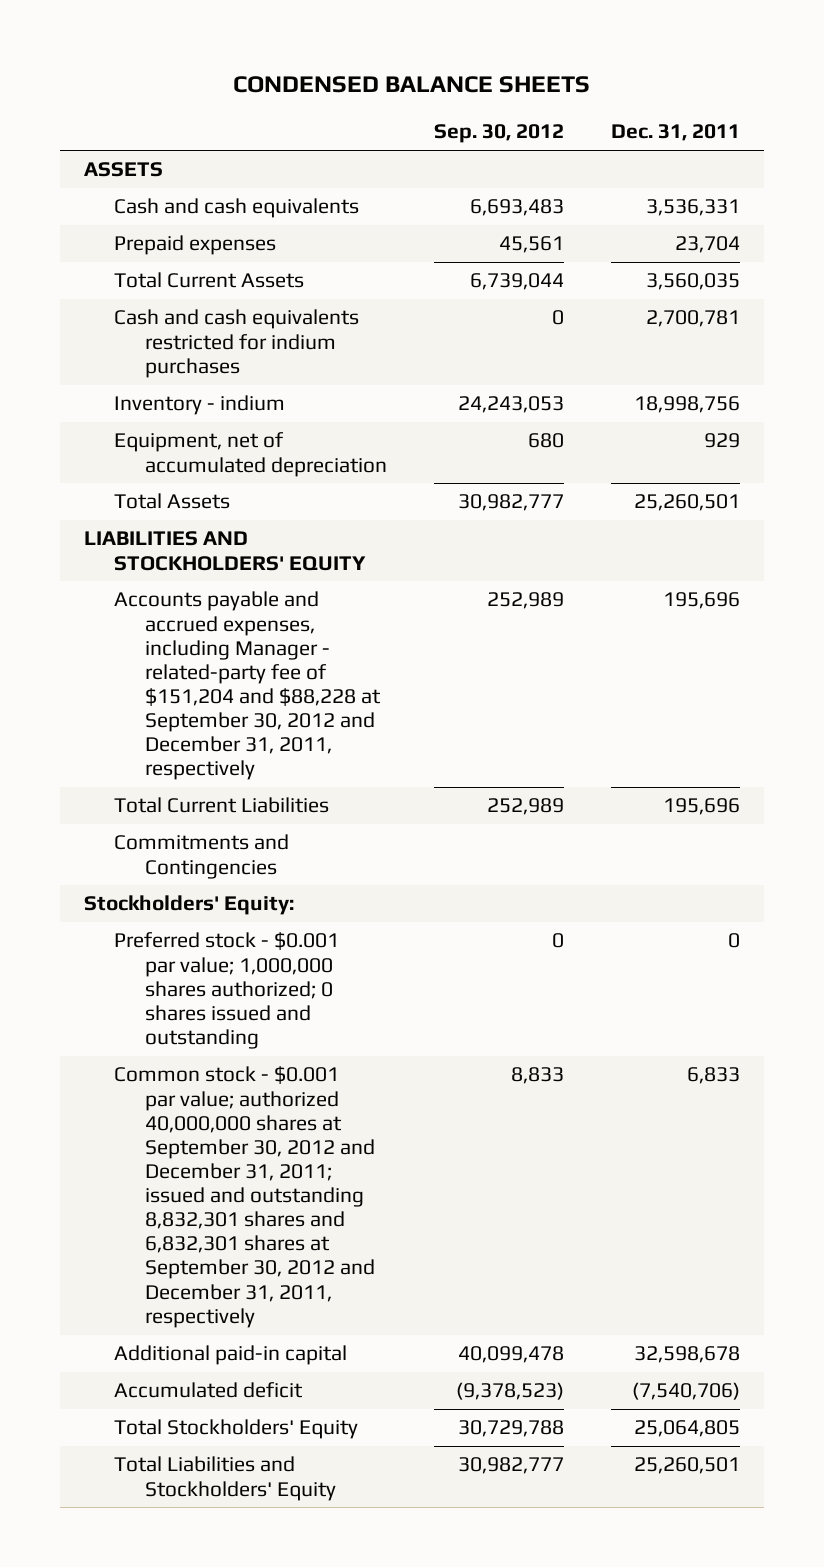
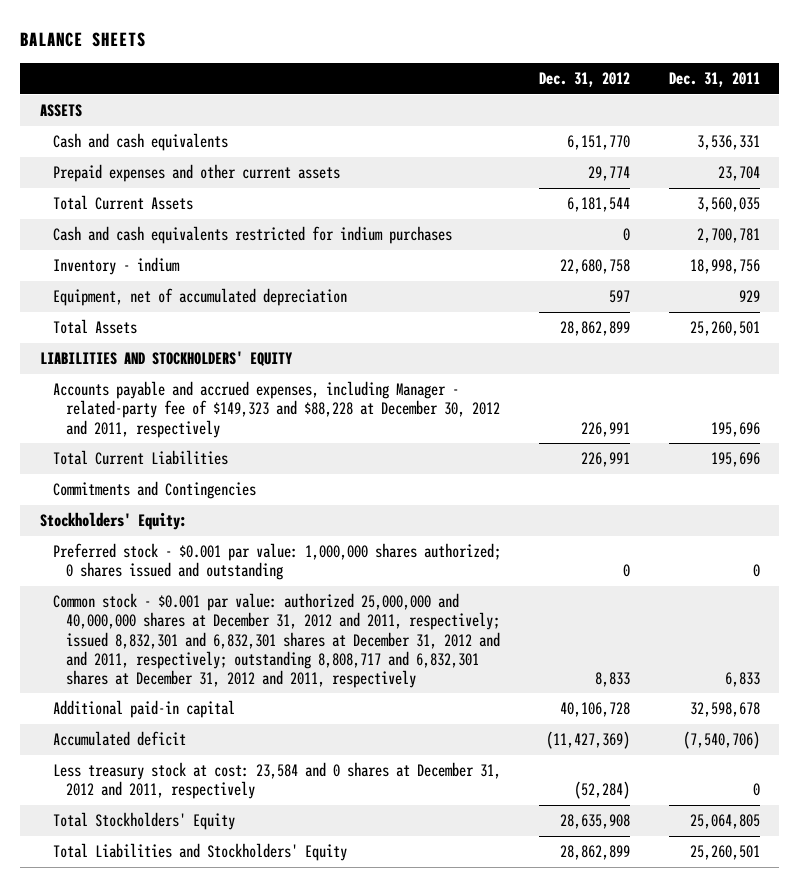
[232,76,590,94] CONDENSED BALANCE SHEETS -> [20,32,147,48] BALANCE SHEETS
[434,124,565,144] Sep. 30, 2012 -> none
none -> [539,71,631,87] Dec. 31, 2012
[114,235,277,256] Prepaid expenses -> [52,164,340,183] Prepaid expenses and other current assets
[114,591,382,781] Accounts payable and accrued expenses, including Manager - related-party fee of $151,204 and $88,228 at September 30, 2012 and December 31, 2011, respectively -> [52,381,500,438] Accounts payable and accrued expenses, including Manager - related-party fee of $149,323 and $88,228 at December 30, 2012 and 2011, respectively
[114,932,340,1049] Preferred stock - $0.001 par value; 1,000,000 shares authorized; 0 shares issued and outstanding -> [52,543,501,581] Preferred stock - $0.001 par value: 1,000,000 shares authorized; 0 shares issued and outstanding
[114,1066,376,1328] Common stock - $0.001 par value; authorized 40,000,000 shares at September 30, 2012 and December 31, 2011; issued and outstanding 8,832,301 shares and 6,832,301 shares at September 30, 2012 and December 31, 2011, respectively -> [52,593,500,688] Common stock - $0.001 par value: authorized 25,000,000 and 40,000,000 shares at December 31, 2012 and 2011, respectively; issued 8,832,301 and 6,832,301 shares at December 31, 2012 and and 2011, respectively; outstanding 8,808,717 and 6,832,301 shares at December 31, 2012 and 2011, respectively
none -> [52,762,501,800] Less treasury stock at cost: 23,584 and 0 shares at December 31, 2012 and 2011, respectively

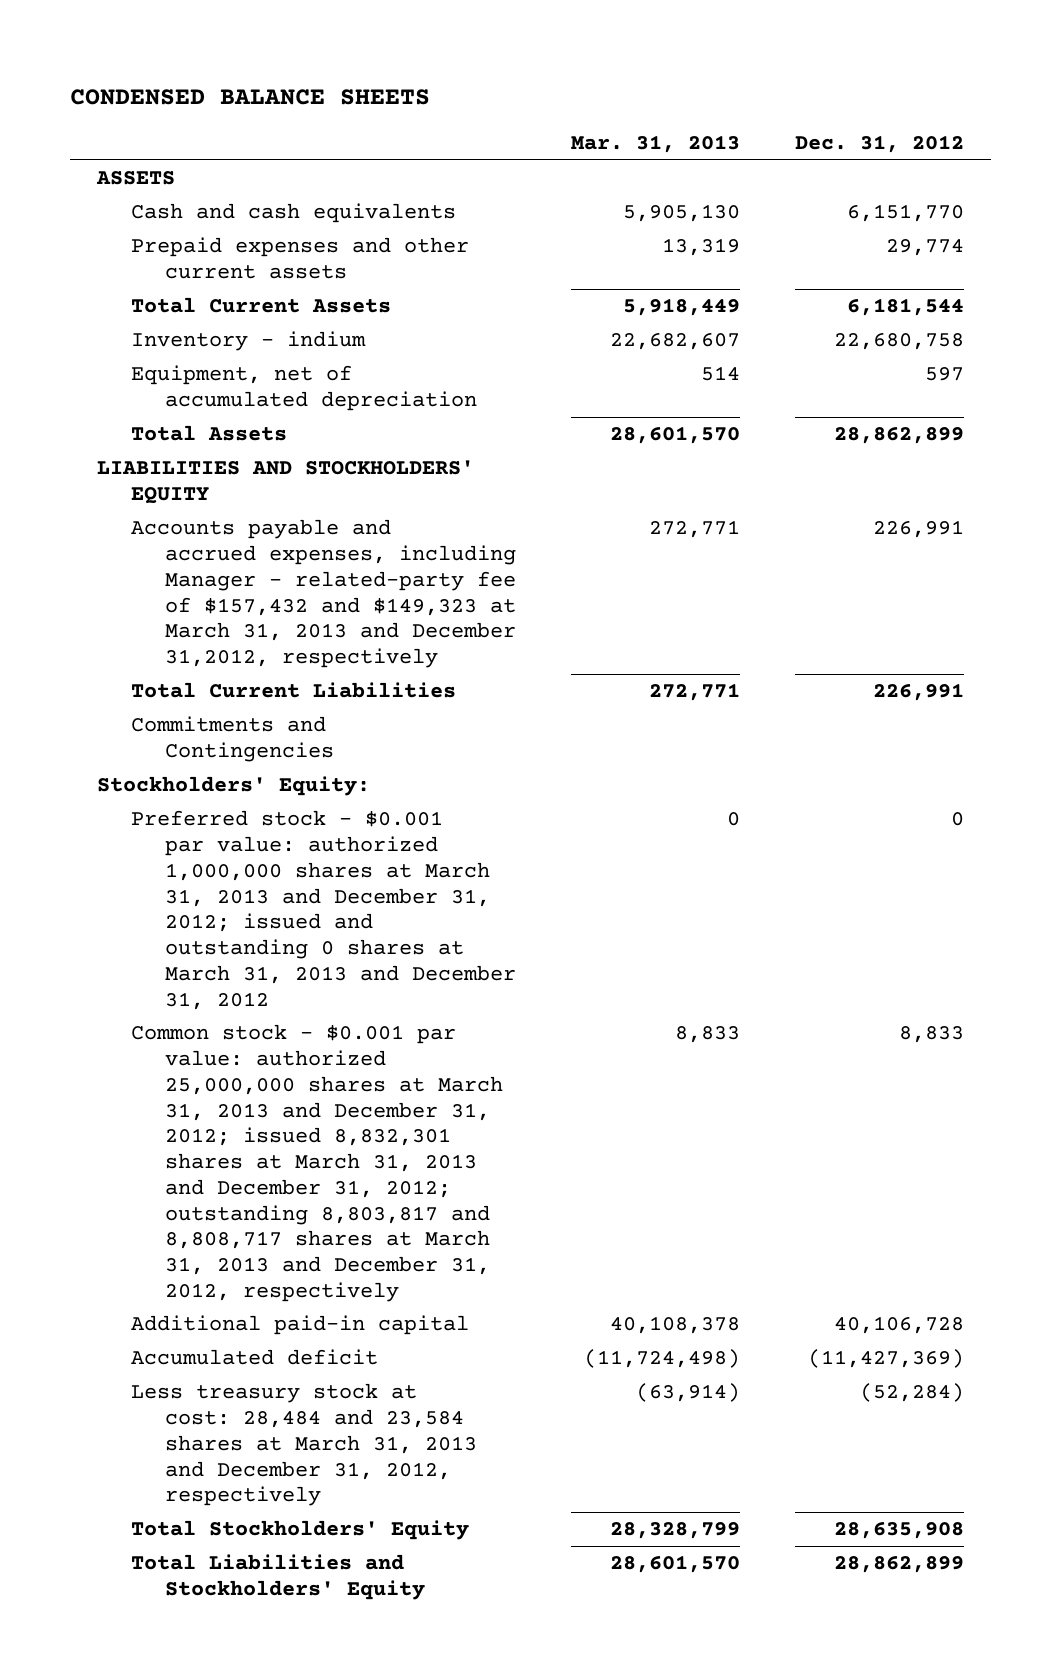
[20,32,147,48] BALANCE SHEETS -> [69,88,430,105] CONDENSED BALANCE SHEETS
[669,71,761,87] Dec. 31, 2011 -> none
none -> [570,134,740,153] Mar. 31, 2013
[52,226,452,245] Cash and cash equivalents restricted for indium purchases -> none
[52,381,500,438] Accounts payable and accrued expenses, including Manager - related-party fee of $149,323 and $88,228 at December 30, 2012 and 2011, respectively -> [130,519,516,669] Accounts payable and accrued expenses, including Manager - related-party fee of $157,432 and $149,323 at March 31, 2013 and December 31,2012, respectively
[52,543,501,581] Preferred stock - $0.001 par value: 1,000,000 shares authorized; 0 shares issued and outstanding -> [130,810,516,1010] Preferred stock - $0.001 par value: authorized 1,000,000 shares at March 31, 2013 and December 31, 2012; issued and outstanding 0 shares at March 31, 2013 and December 31, 2012
[52,593,500,688] Common stock - $0.001 par value: authorized 25,000,000 and 40,000,000 shares at December 31, 2012 and 2011, respectively; issued 8,832,301 and 6,832,301 shares at December 31, 2012 and and 2011, respectively; outstanding 8,808,717 and 6,832,301 shares at December 31, 2012 and 2011, respectively -> [130,1024,503,1302] Common stock - $0.001 par value: authorized 25,000,000 shares at March 31, 2013 and December 31, 2012; issued 8,832,301 shares at March 31, 2013 and December 31, 2012; outstanding 8,803,817 and 8,808,717 shares at March 31, 2013 and December 31, 2012, respectively
[52,762,501,800] Less treasury stock at cost: 23,584 and 0 shares at December 31, 2012 and 2011, respectively -> [130,1383,477,1507] Less treasury stock at cost: 28,484 and 23,584 shares at March 31, 2013 and December 31, 2012, respectively

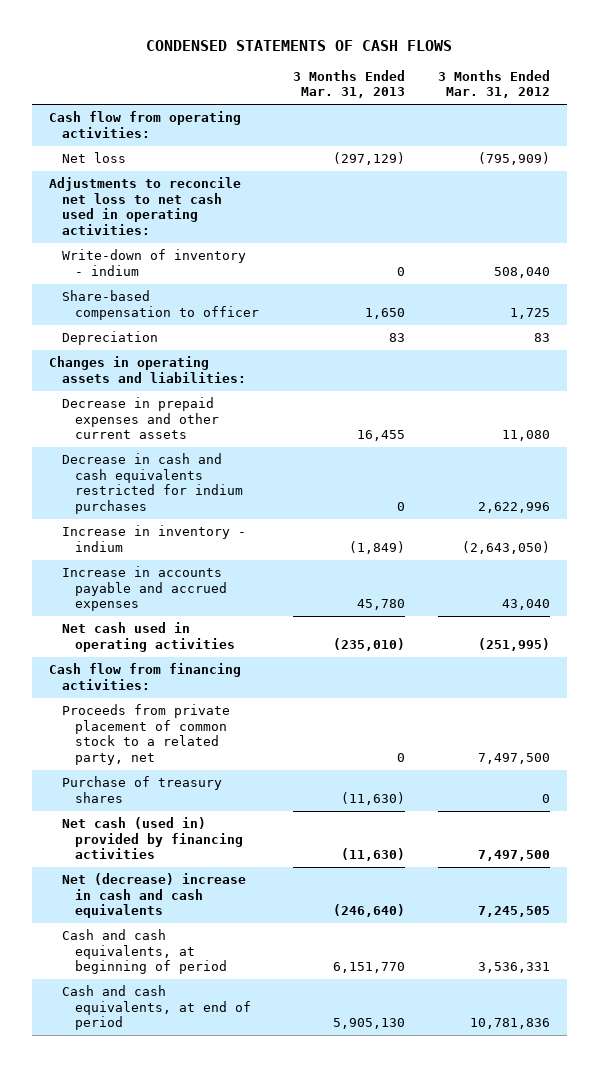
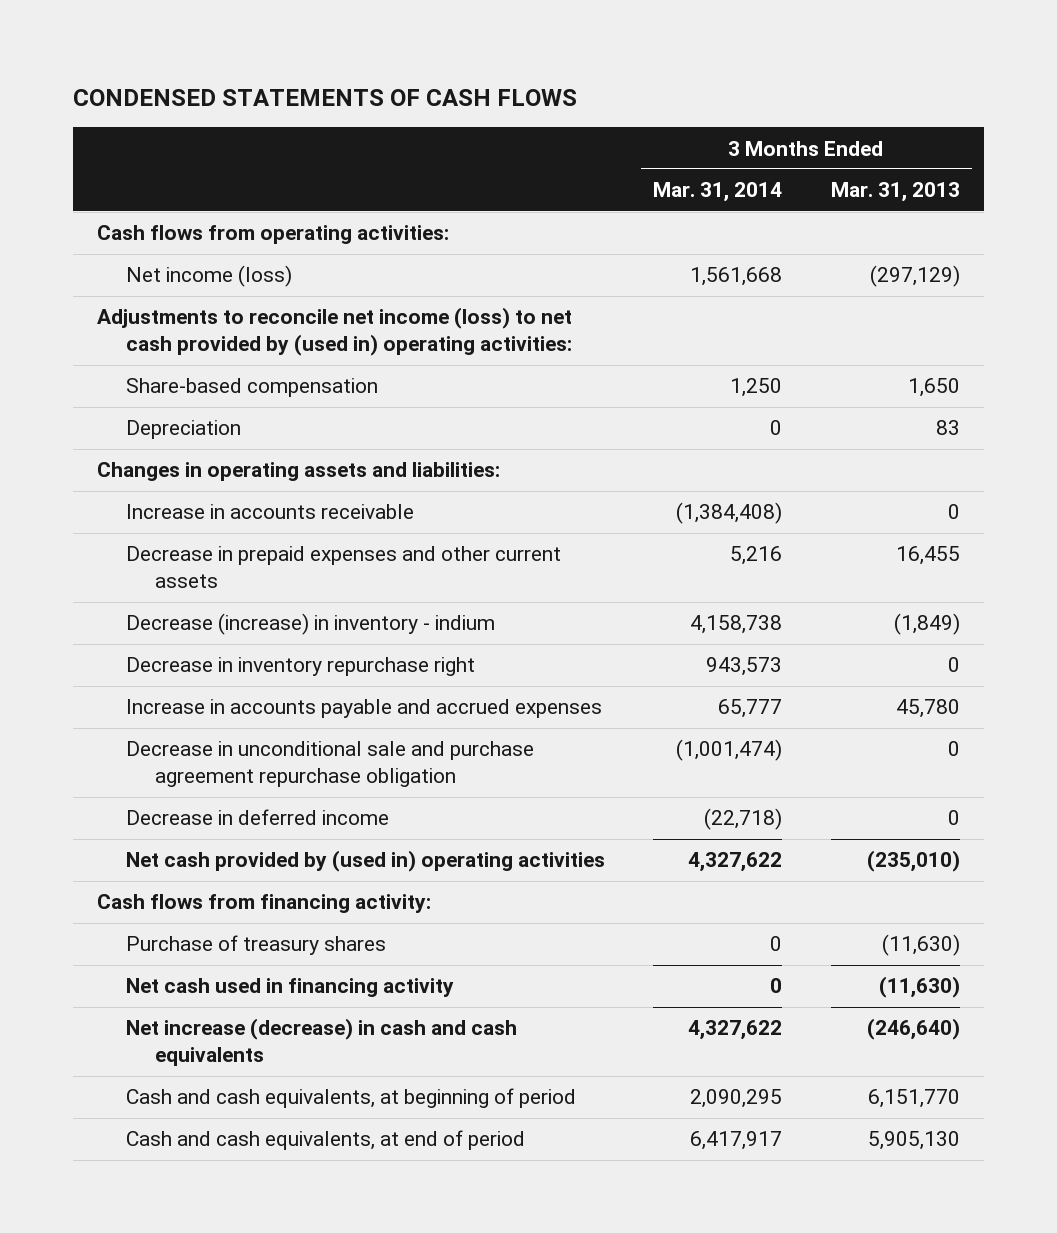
[438,69,551,99] 3 Months Ended Mar. 31, 2012 -> none
none -> [653,182,783,203] Mar. 31, 2014
[61,249,246,276] Write-down of inventory - indium -> none
[48,111,241,138] Cash flow from operating activities: -> [97,225,450,245] Cash flows from operating activities:
[61,152,126,164] Net loss -> [126,265,293,288] Net income (loss)
[48,177,241,235] Adjustments to reconcile net loss to net cash used in operating activities: -> [97,307,573,357] Adjustments to reconcile net income (loss) to net cash provided by (used in) operating activities:
[61,290,259,320] Share-based compensation to officer -> [126,378,379,398] Share-based compensation
none -> [126,504,415,520] Increase in accounts receivable
[61,453,243,514] Decrease in cash and cash equivalents restricted for indium purchases -> none
[61,525,246,552] Increase in inventory - indium -> [126,613,496,636] Decrease (increase) in inventory - indium
none -> [126,657,476,677] Decrease in inventory repurchase right
[61,704,230,765] Proceeds from private placement of common stock to a related party, net -> none
none -> [126,741,535,788] Decrease in unconditional sale and purchase agreement repurchase obligation
none -> [126,809,390,826] Decrease in deferred income
[61,622,235,652] Net cash used in operating activities -> [126,850,606,873] Net cash provided by (used in) operating activities
[48,663,241,690] Cash flow from financing activities: -> [97,894,432,914] Cash flows from financing activity:
[61,817,243,860] Net cash (used in) provided by financing activities -> [126,978,455,998] Net cash used in financing activity
[61,873,246,919] Net (decrease) increase in cash and cash equivalents -> [126,1018,518,1067] Net increase (decrease) in cash and cash equivalents

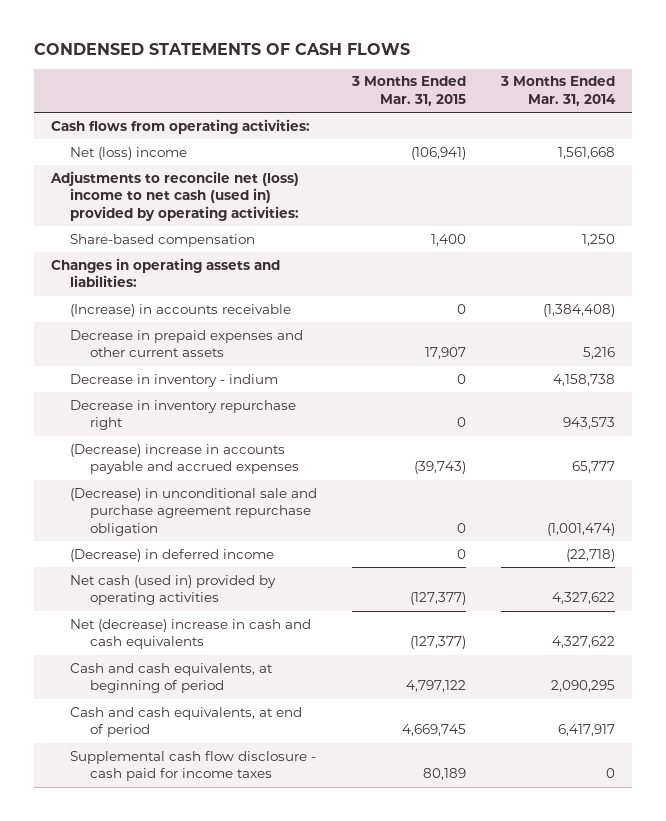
[830,182,960,203] Mar. 31, 2013 -> none
none -> [351,76,467,107] 3 Months Ended Mar. 31, 2015
[126,265,293,288] Net income (loss) -> [70,146,188,160] Net (loss) income
[97,307,573,357] Adjustments to reconcile net income (loss) to net cash provided by (used in) operating activities: -> [49,170,300,222] Adjustments to reconcile net (loss) income to net cash (used in) provided by operating activities:
[126,420,242,440] Depreciation -> none
[126,504,415,520] Increase in accounts receivable -> [70,303,292,317] (Increase) in accounts receivable
[126,613,496,636] Decrease (increase) in inventory - indium -> [70,373,279,387] Decrease in inventory - indium
[97,894,432,914] Cash flows from financing activity: -> none
[126,935,387,956] Purchase of treasury shares -> none
[126,978,455,998] Net cash used in financing activity -> none
[126,699,603,719] Increase in accounts payable and accrued expenses -> [70,443,299,475] (Decrease) increase in accounts payable and accrued expenses
[126,741,535,788] Decrease in unconditional sale and purchase agreement repurchase obligation -> [70,487,318,537] (Decrease) in unconditional sale and purchase agreement repurchase obligation
[126,809,390,826] Decrease in deferred income -> [70,548,275,562] (Decrease) in deferred income
[126,850,606,873] Net cash provided by (used in) operating activities -> [70,574,277,606] Net cash (used in) provided by operating activities
[126,1018,518,1067] Net increase (decrease) in cash and cash equivalents -> [70,618,312,650] Net (decrease) increase in cash and cash equivalents
none -> [70,750,317,782] Supplemental cash flow disclosure - cash paid for income taxes

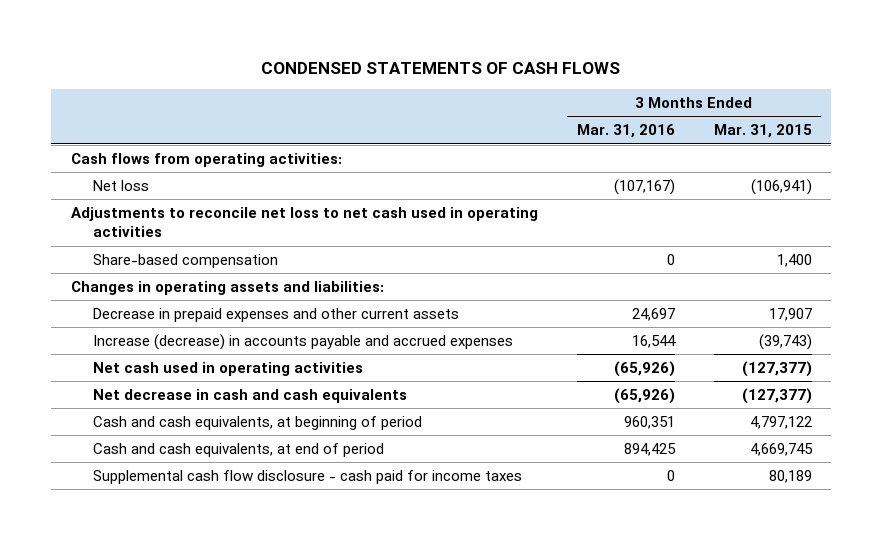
[499,76,616,107] 3 Months Ended Mar. 31, 2014 -> none
none -> [576,124,675,139] Mar. 31, 2016
[70,146,188,160] Net (loss) income -> [92,180,149,192] Net loss
[49,170,300,222] Adjustments to reconcile net (loss) income to net cash (used in) provided by operating activities: -> [70,207,538,238] Adjustments to reconcile net loss to net cash used in operating activities
[70,303,292,317] (Increase) in accounts receivable -> none
[70,373,279,387] Decrease in inventory - indium -> none
[70,399,297,431] Decrease in inventory repurchase right -> none
[70,487,318,537] (Decrease) in unconditional sale and purchase agreement repurchase obligation -> none
[70,548,275,562] (Decrease) in deferred income -> none
[70,443,299,475] (Decrease) increase in accounts payable and accrued expenses -> [92,334,513,351] Increase (decrease) in accounts payable and accrued expenses
[70,574,277,606] Net cash (used in) provided by operating activities -> [92,362,363,377] Net cash used in operating activities
[70,618,312,650] Net (decrease) increase in cash and cash equivalents -> [92,389,407,404] Net decrease in cash and cash equivalents

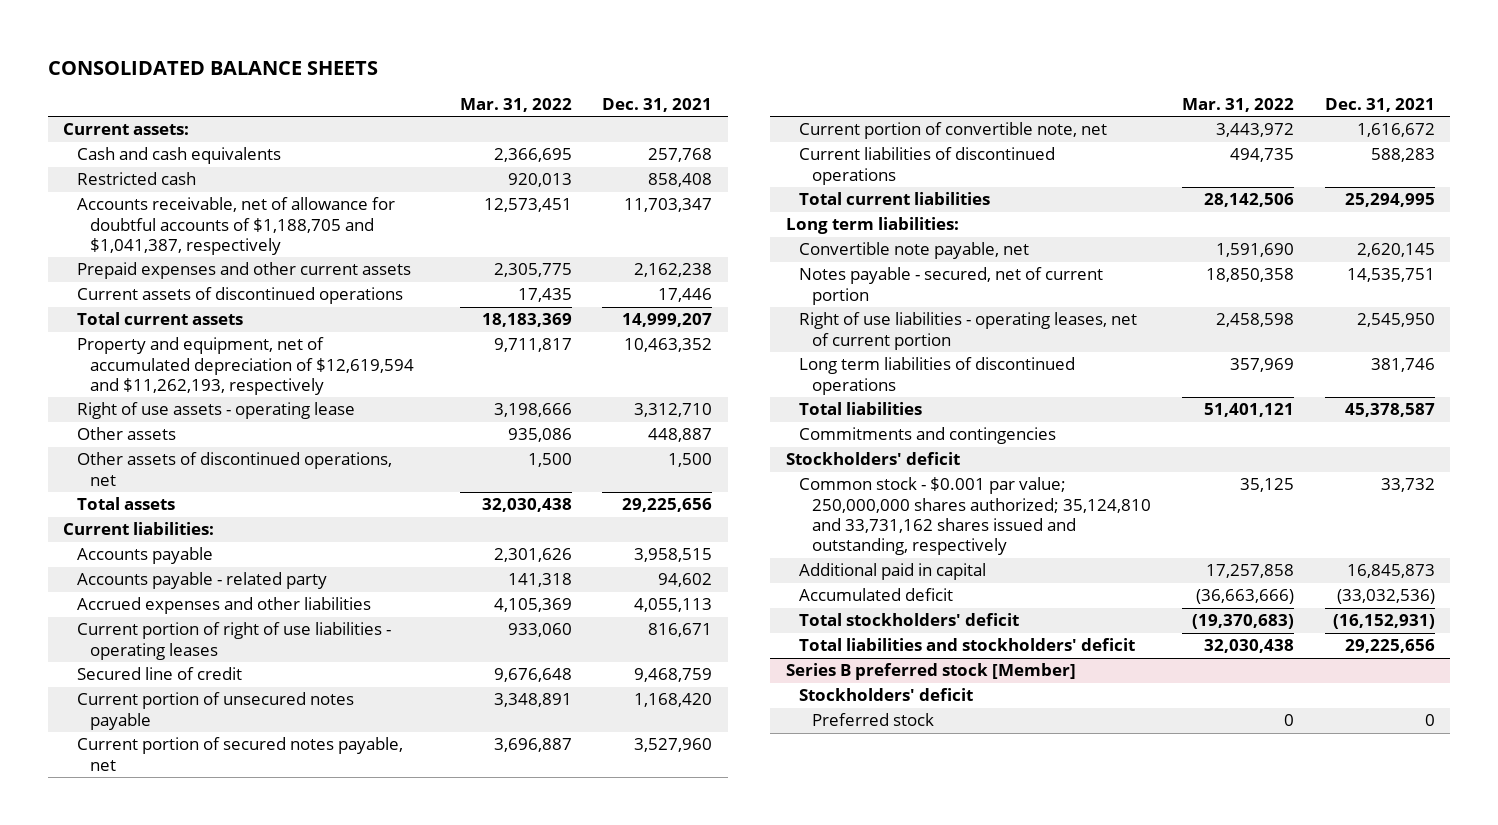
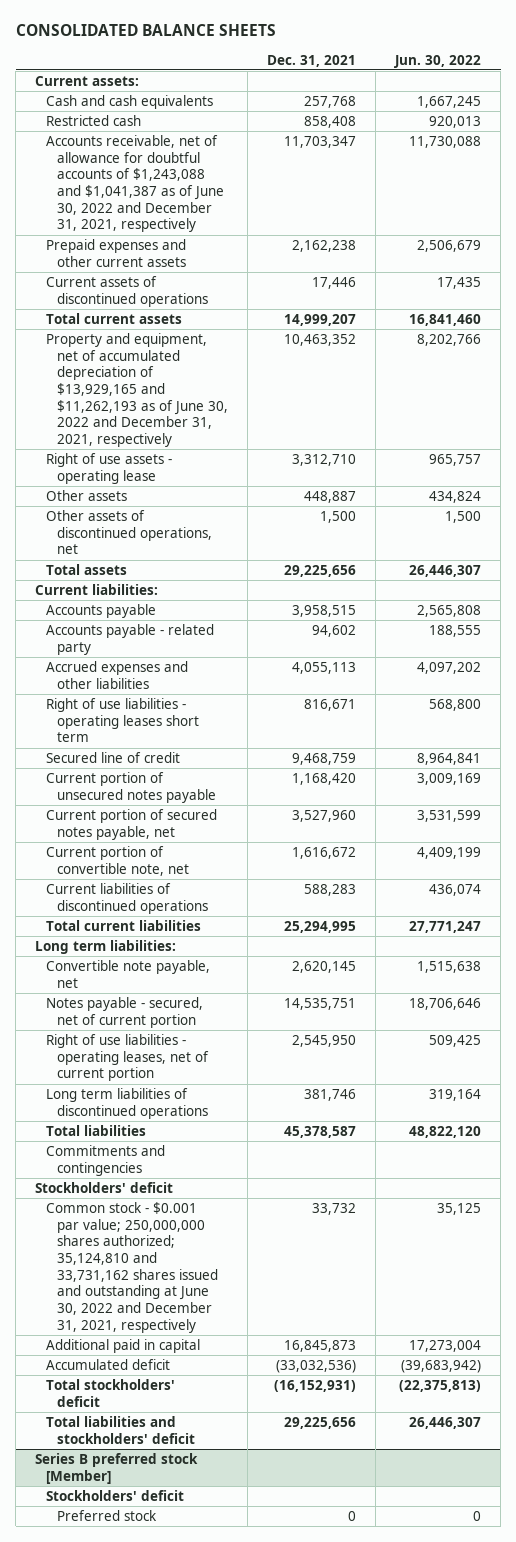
[459,98,572,113] Mar. 31, 2022 -> none
none -> [394,54,482,68] Jun. 30, 2022
[76,197,395,256] Accounts receivable, net of allowance for doubtful accounts of $1,188,705 and $1,041,387, respectively -> [46,134,225,233] Accounts receivable, net of allowance for doubtful accounts of $1,243,088 and $1,041,387 as of June 30, 2022 and December 31, 2021, respectively
[76,337,414,396] Property and equipment, net of accumulated depreciation of $12,619,594 and $11,262,193, respectively -> [46,332,229,447] Property and equipment, net of accumulated depreciation of $13,929,165 and $11,262,193 as of June 30, 2022 and December 31, 2021, respectively
[76,622,391,660] Current portion of right of use liabilities - operating leases -> [46,697,200,743] Right of use liabilities - operating leases short term
[798,477,1152,556] Common stock - $0.001 par value; 250,000,000 shares authorized; 35,124,810 and 33,731,162 shares issued and outstanding, respectively -> [46,1201,219,1333] Common stock - $0.001 par value; 250,000,000 shares authorized; 35,124,810 and 33,731,162 shares issued and outstanding at June 30, 2022 and December 31, 2021, respectively

